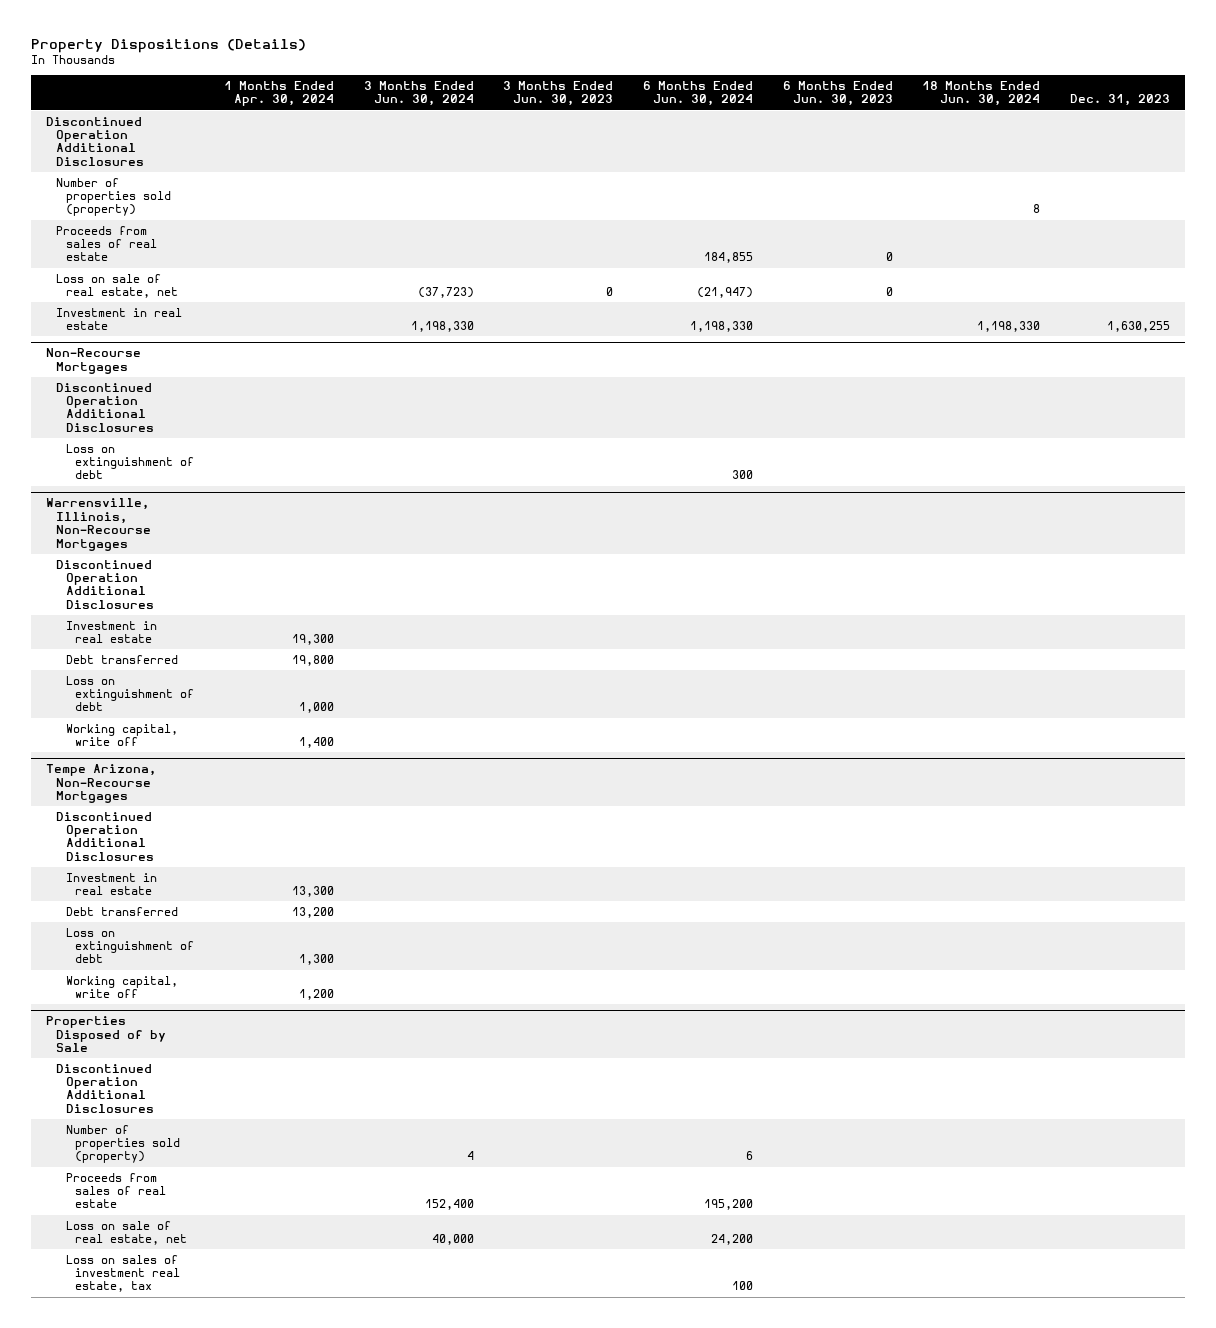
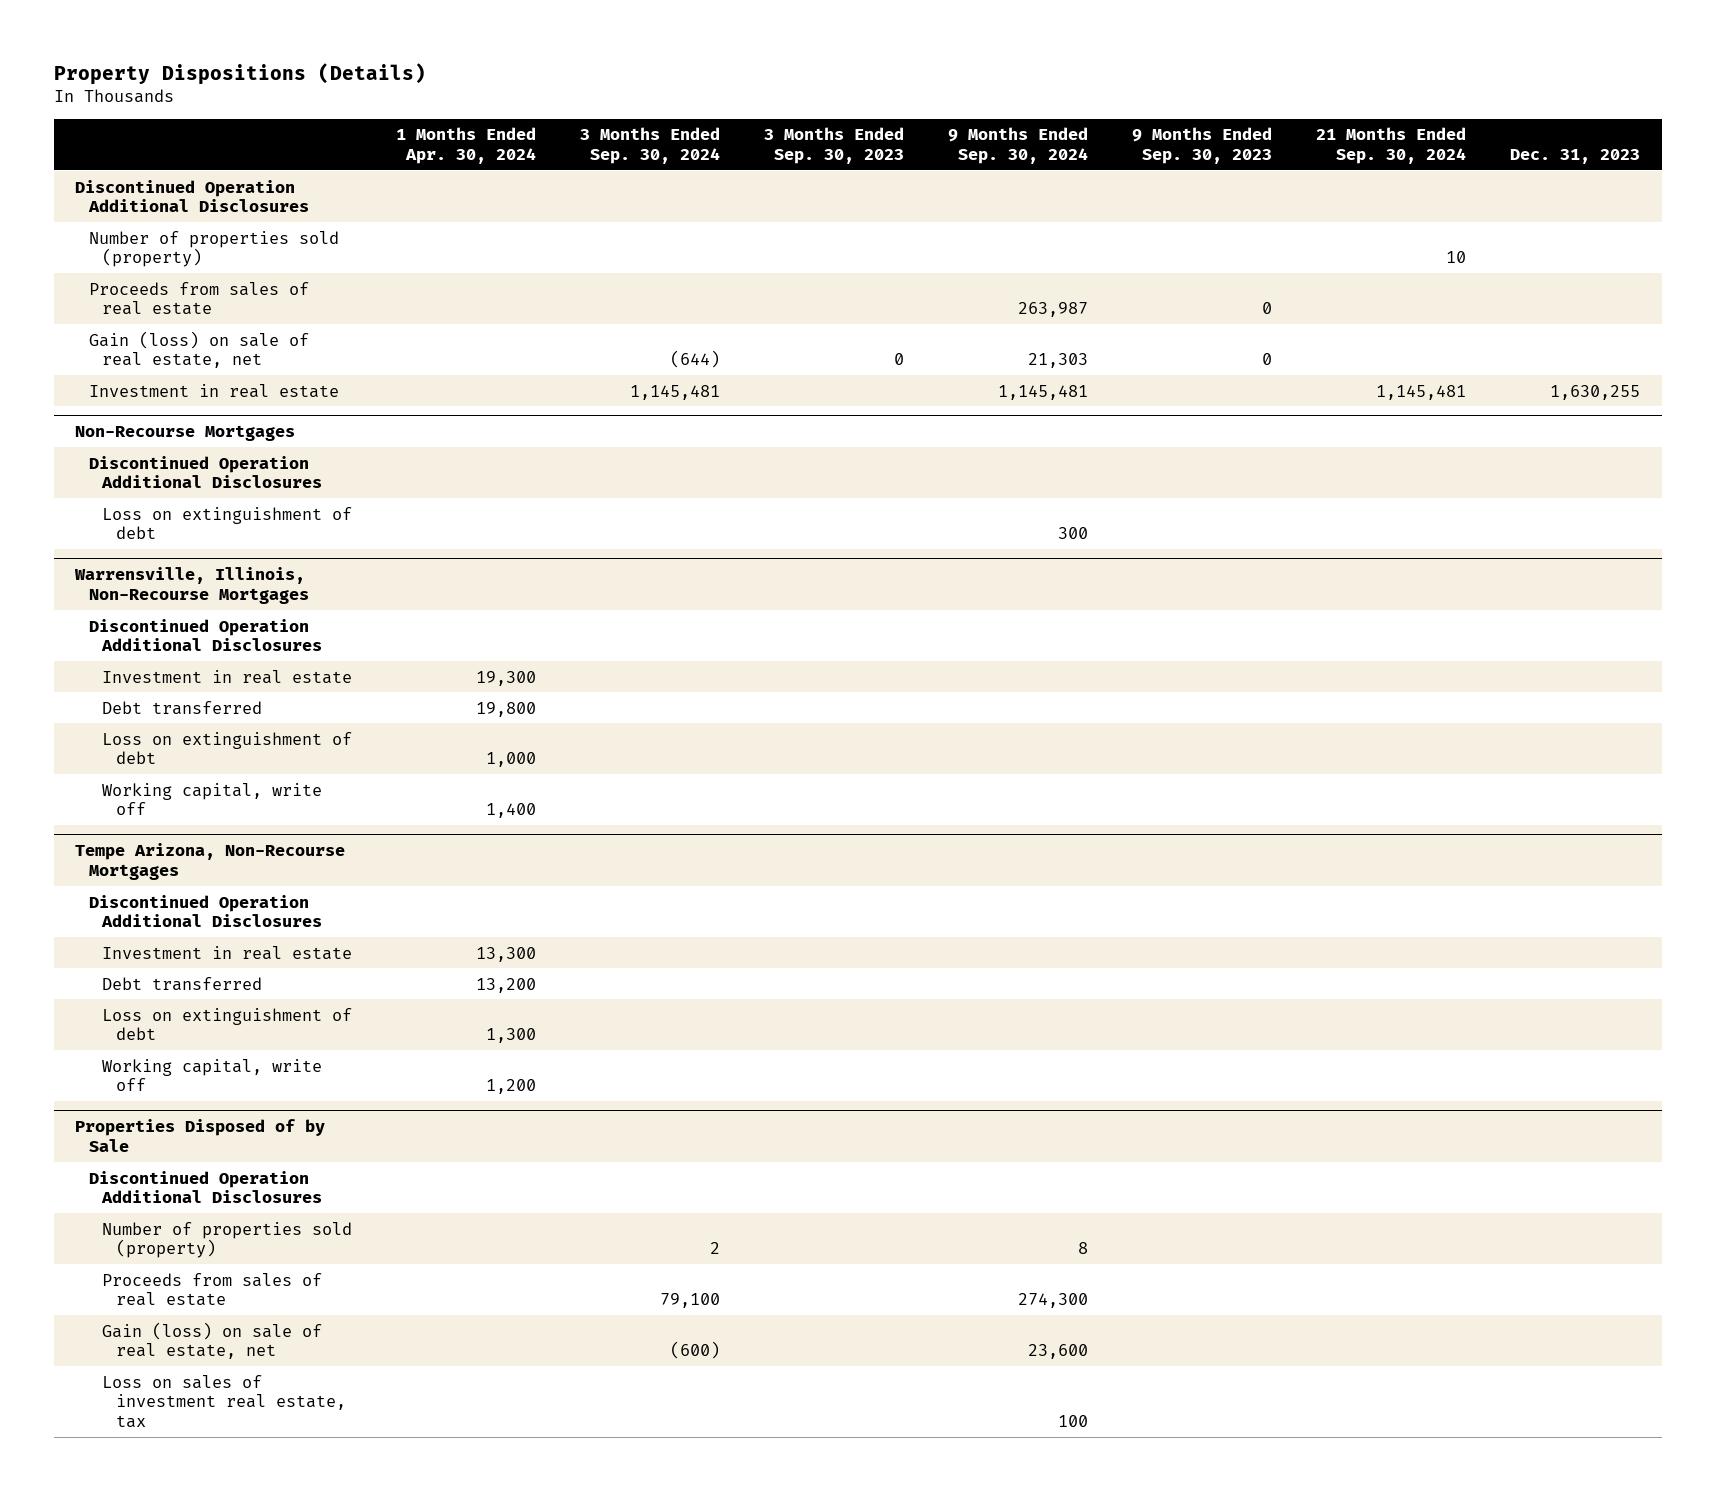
[363,81,474,107] 3 Months Ended Jun. 30, 2024 -> none
[503,81,614,107] 3 Months Ended Jun. 30, 2023 -> none
[642,81,753,107] 6 Months Ended Jun. 30, 2024 -> none
[782,81,893,107] 6 Months Ended Jun. 30, 2023 -> none
[922,81,1041,107] 18 Months Ended Jun. 30, 2024 -> none
none -> [580,127,721,165] 3 Months Ended Sep. 30, 2024
none -> [764,127,905,165] 3 Months Ended Sep. 30, 2023
none -> [948,127,1089,165] 9 Months Ended Sep. 30, 2024
none -> [1131,127,1272,165] 9 Months Ended Sep. 30, 2023
none -> [1315,127,1466,165] 21 Months Ended Sep. 30, 2024
[55,273,178,299] Loss on sale of real estate, net -> [88,330,309,369] Gain (loss) on sale of real estate, net
[65,1220,188,1246] Loss on sale of real estate, net -> [102,1321,323,1360] Gain (loss) on sale of real estate, net

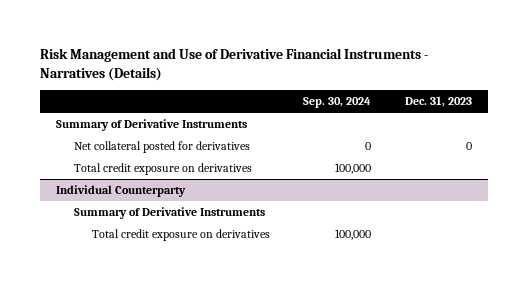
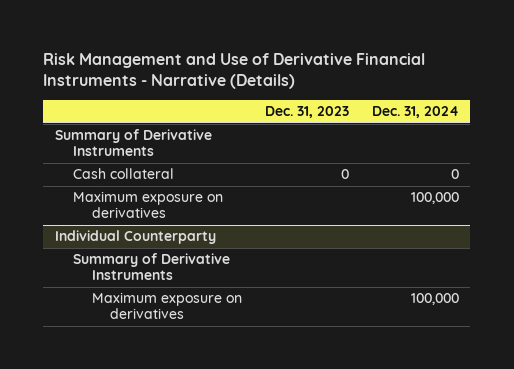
[39,47,428,81] Risk Management and Use of Derivative Financial Instruments - Narratives (Details) -> [43,52,426,90] Risk Management and Use of Derivative Financial Instruments - Narrative (Details)
[303,97,372,109] Sep. 30, 2024 -> none
none -> [371,106,459,119] Dec. 31, 2024
[74,141,251,154] Net collateral posted for derivatives -> [73,168,175,180] Cash collateral
[74,163,253,176] Total credit exposure on derivatives -> [73,191,224,219] Maximum exposure on derivatives
[92,229,271,242] Total credit exposure on derivatives -> [91,292,242,320] Maximum exposure on derivatives

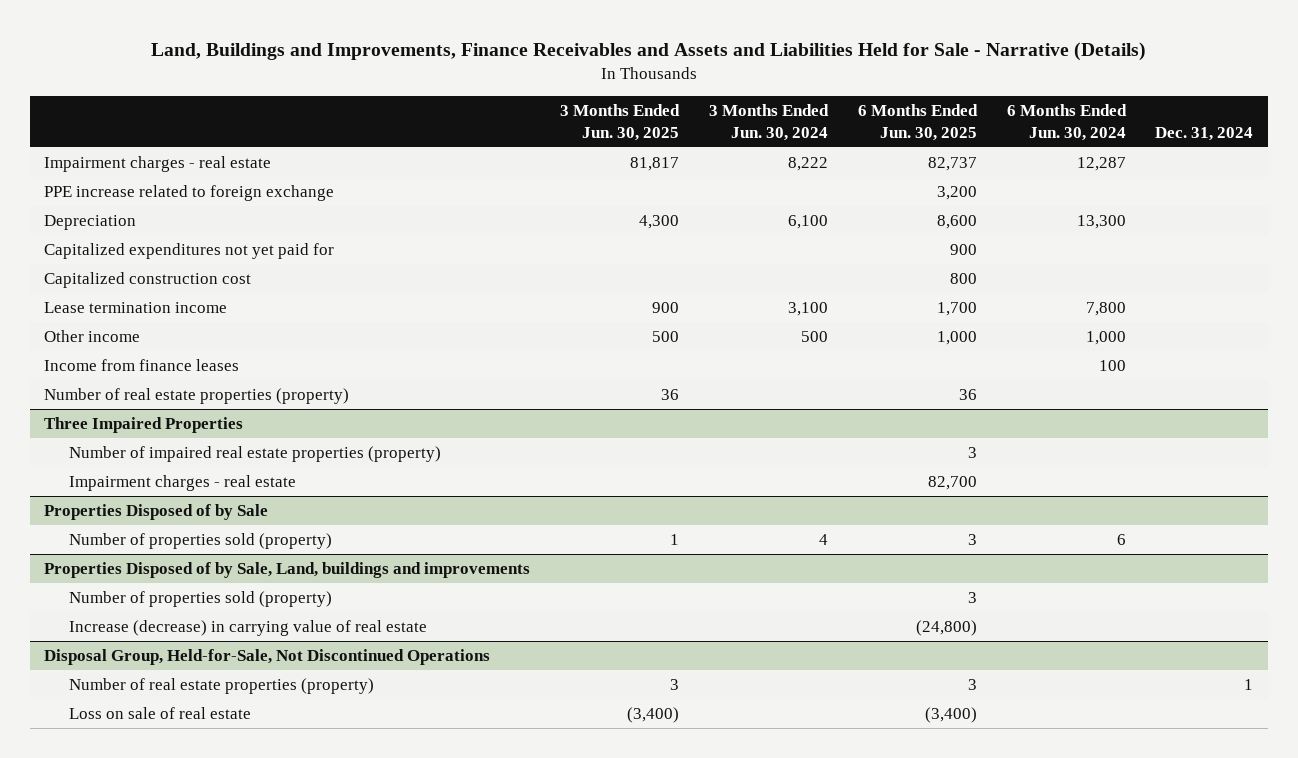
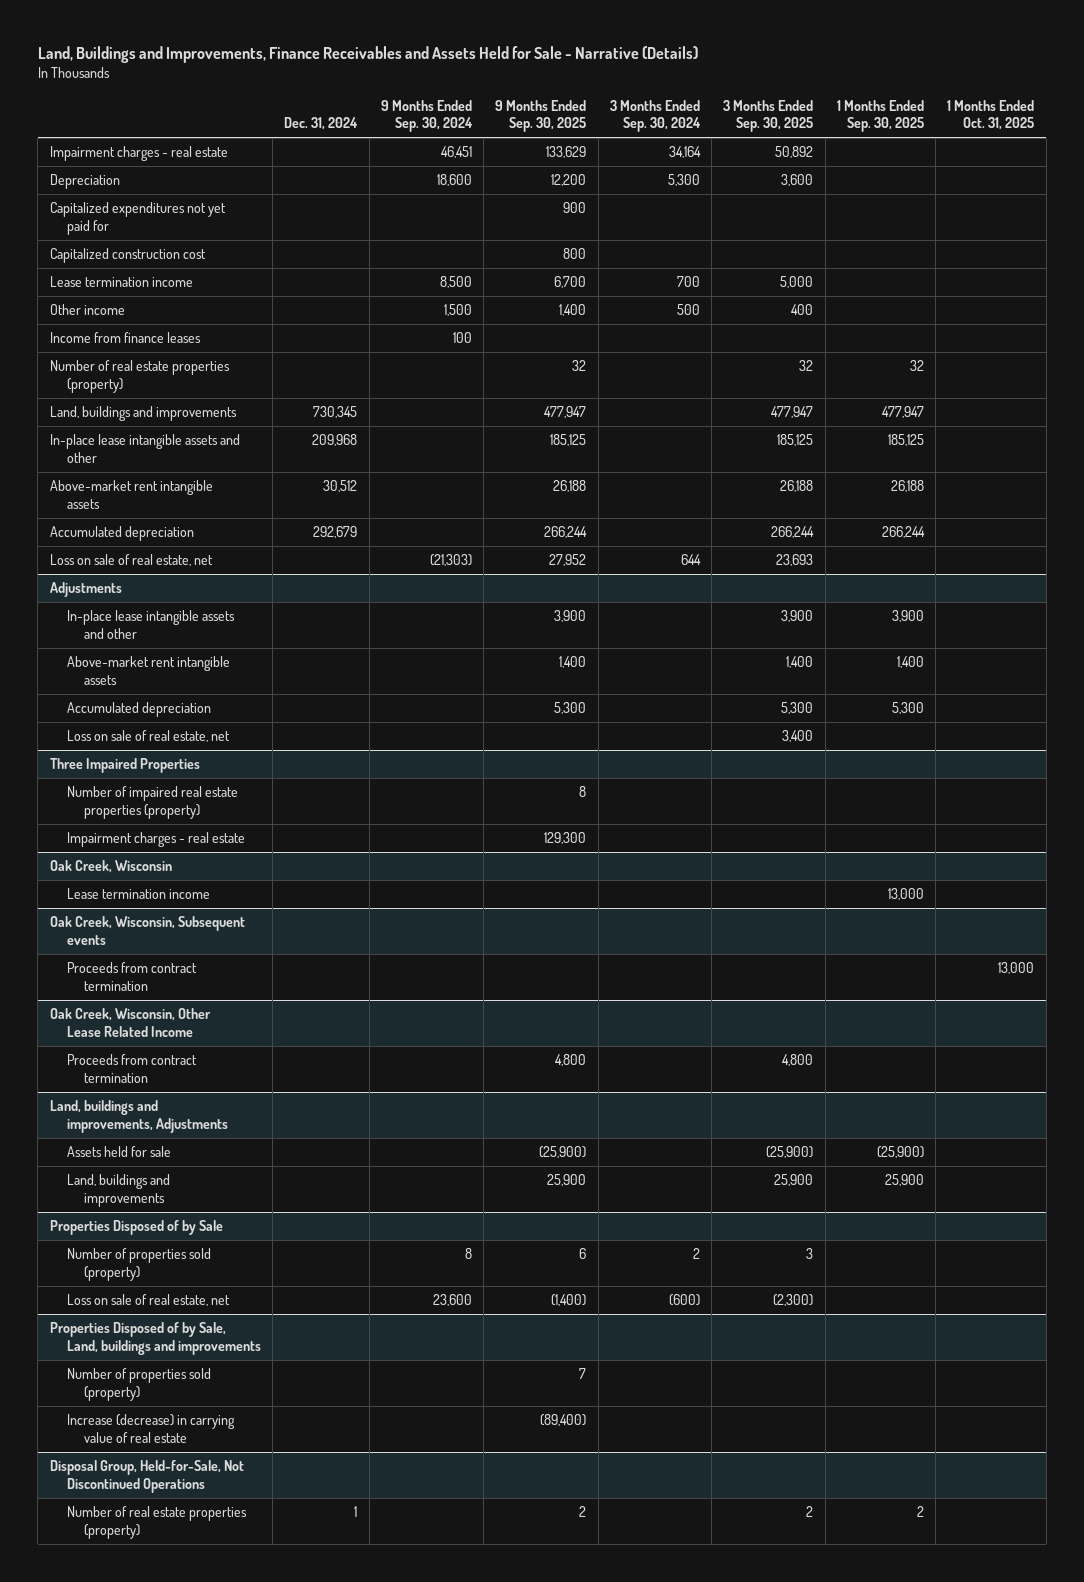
[150,42,1146,62] Land, Buildings and Improvements, Finance Receivables and Assets and Liabilities Held for Sale - Narrative (Details) -> [37,46,698,64] Land, Buildings and Improvements, Finance Receivables and Assets Held for Sale - Narrative (Details)
[560,104,681,141] 3 Months Ended Jun. 30, 2025 -> none
[709,104,830,141] 3 Months Ended Jun. 30, 2024 -> none
[857,104,978,141] 6 Months Ended Jun. 30, 2025 -> none
[1006,104,1127,141] 6 Months Ended Jun. 30, 2024 -> none
none -> [380,99,473,133] 9 Months Ended Sep. 30, 2024
none -> [495,99,587,133] 9 Months Ended Sep. 30, 2025
none -> [609,99,701,133] 3 Months Ended Sep. 30, 2024
none -> [723,99,814,133] 3 Months Ended Sep. 30, 2025
none -> [836,99,924,133] 1 Months Ended Sep. 30, 2025
none -> [947,99,1035,131] 1 Months Ended Oct. 31, 2025
[44,185,335,202] PPE increase related to foreign exchange -> none
none -> [49,406,237,422] Land, buildings and improvements
none -> [49,434,240,463] In-place lease intangible assets and other
none -> [49,480,213,509] Above-market rent intangible assets
none -> [49,526,194,542] Accumulated depreciation
none -> [49,554,213,567] Loss on sale of real estate, net
none -> [49,582,122,598] Adjustments
none -> [66,610,235,639] In-place lease intangible assets and other
none -> [66,656,230,685] Above-market rent intangible assets
none -> [66,702,211,718] Accumulated depreciation
none -> [66,730,230,743] Loss on sale of real estate, net
none -> [49,860,172,874] Oak Creek, Wisconsin
none -> [66,888,210,900] Lease termination income
none -> [49,916,245,945] Oak Creek, Wisconsin, Subsequent events
none -> [66,962,197,991] Proceeds from contract termination
none -> [49,1008,211,1037] Oak Creek, Wisconsin, Other Lease Related Income
none -> [66,1054,197,1083] Proceeds from contract termination
none -> [49,1100,228,1133] Land, buildings and improvements, Adjustments
none -> [66,1146,171,1158] Assets held for sale
none -> [66,1174,170,1207] Land, buildings and improvements
none -> [66,1294,230,1307] Loss on sale of real estate, net
[69,707,252,720] Loss on sale of real estate -> none

